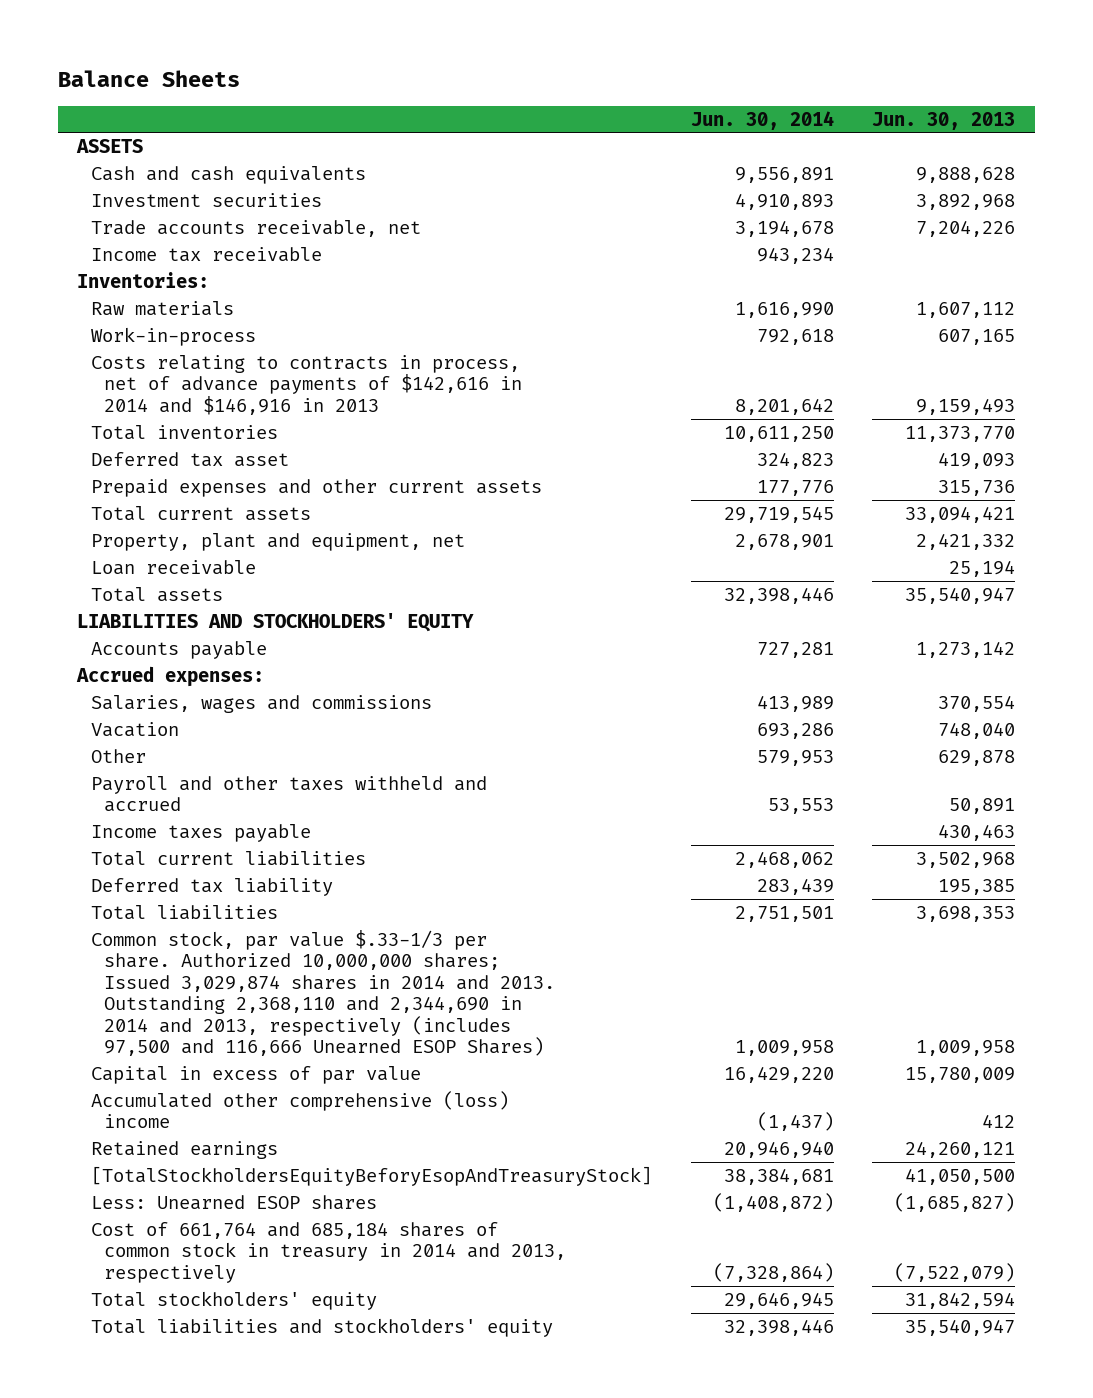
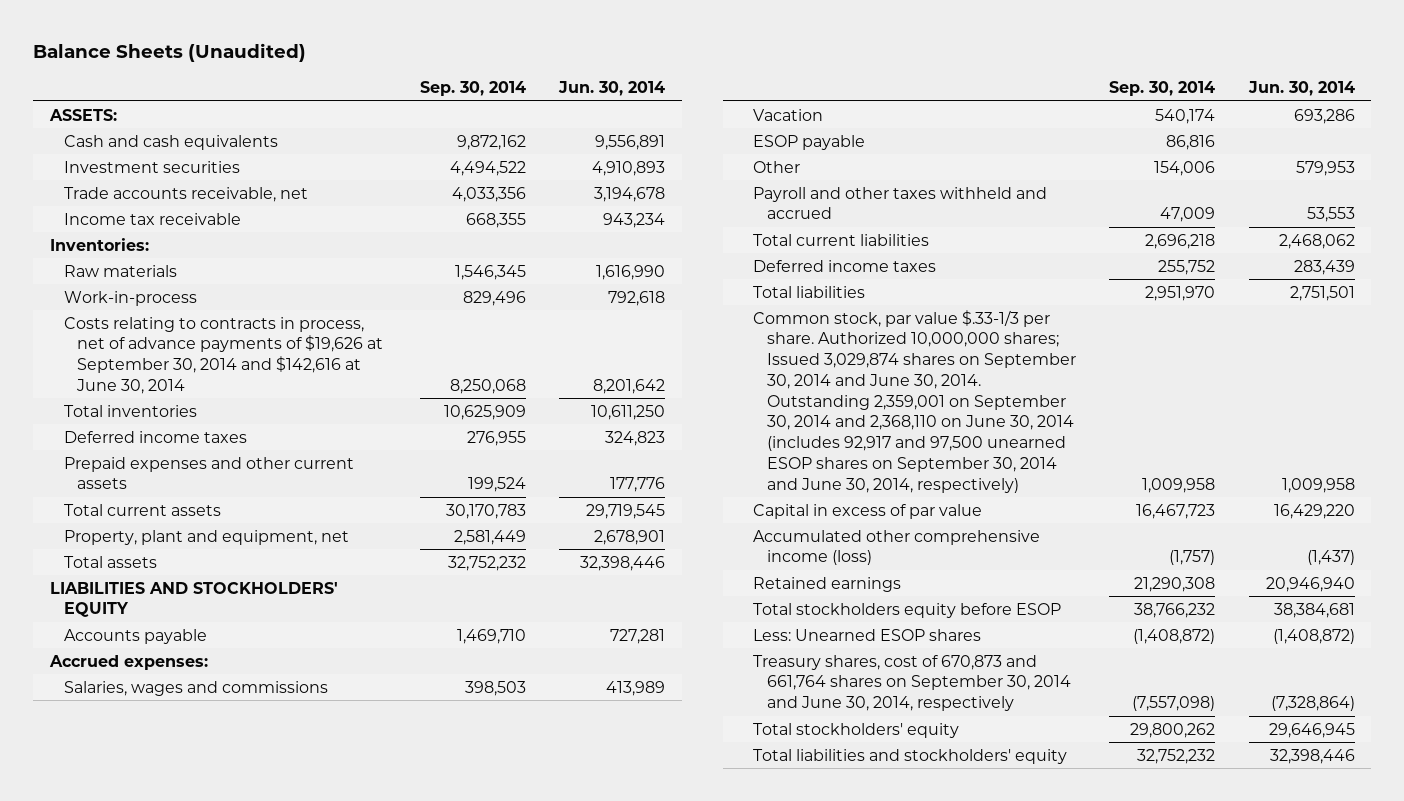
[58,70,241,88] Balance Sheets -> [33,43,307,63] Balance Sheets (Unaudited)
[872,111,1016,130] Jun. 30, 2013 -> none
none -> [419,81,526,97] Sep. 30, 2014
[76,138,144,153] ASSETS -> [48,108,117,121] ASSETS:
[90,354,523,415] Costs relating to contracts in process, net of advance payments of $142,616 in 2014 and $146,916 in 2013 -> [63,316,384,394] Costs relating to contracts in process, net of advance payments of $19,626 at September 30, 2014 and $142,616 at June 30, 2014
[90,451,289,467] Deferred tax asset -> [63,430,247,443] Deferred income taxes
[90,559,256,575] Loan receivable -> none
none -> [753,134,866,150] ESOP payable
[90,823,311,842] Income taxes payable -> none
[90,877,333,896] Deferred tax liability -> [753,259,937,272] Deferred income taxes
[90,929,556,1057] Common stock, par value $.33-1/3 per share. Authorized 10,000,000 shares; Issued 3,029,874 shares in 2014 and 2013. Outstanding 2,368,110 and 2,344,690 in 2014 and 2013, respectively (includes 97,500 and 116,666 Unearned ESOP Shares) -> [753,309,1076,493] Common stock, par value $.33-1/3 per share. Authorized 10,000,000 shares; Issued 3,029,874 shares on September 30, 2014 and June 30, 2014. Outstanding 2,359,001 on September 30, 2014 and 2,368,110 on June 30, 2014 (includes 92,917 and 97,500 unearned ESOP shares on September 30, 2014 and June 30, 2014, respectively)
[90,1090,509,1129] Accumulated other comprehensive (loss) income -> [753,529,1041,566] Accumulated other comprehensive income (loss)
[90,1165,652,1186] [TotalStockholdersEquityBeforyEsopAndTreasuryStock] -> [753,602,1062,618] Total stockholders equity before ESOP
[90,1221,567,1283] Cost of 661,764 and 685,184 shares of common stock in treasury in 2014 and 2013, respectively -> [753,654,1071,712] Treasury shares, cost of 670,873 and 661,764 shares on September 30, 2014 and June 30, 2014, respectively

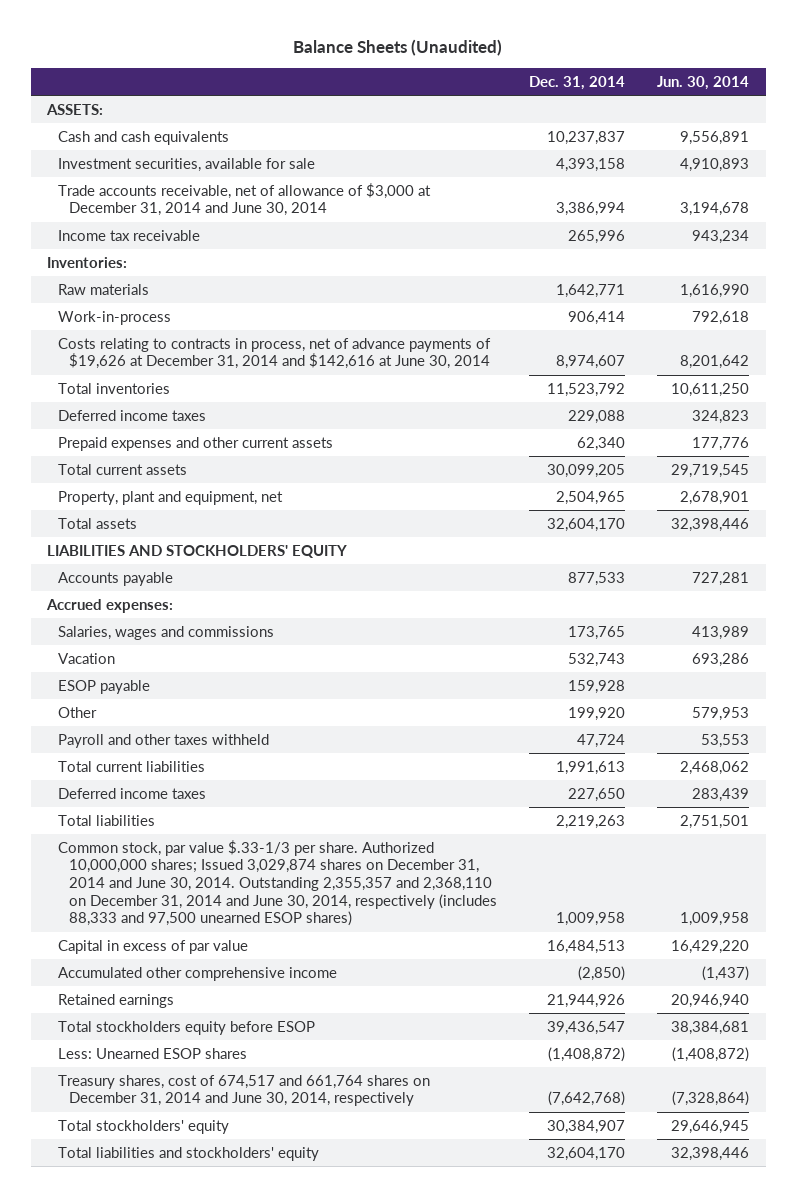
[419,81,526,97] Sep. 30, 2014 -> none
none -> [529,75,626,90] Dec. 31, 2014
[63,160,240,173] Investment securities -> [58,157,316,172] Investment securities, available for sale
[63,186,308,202] Trade accounts receivable, net -> [58,182,432,217] Trade accounts receivable, net of allowance of $3,000 at December 31, 2014 and June 30, 2014
[63,316,384,394] Costs relating to contracts in process, net of advance payments of $19,626 at September 30, 2014 and $142,616 at June 30, 2014 -> [58,337,492,370] Costs relating to contracts in process, net of advance payments of $19,626 at December 31, 2014 and $142,616 at June 30, 2014
[753,186,1048,220] Payroll and other taxes withheld and accrued -> [58,733,270,748] Payroll and other taxes withheld
[753,309,1076,493] Common stock, par value $.33-1/3 per share. Authorized 10,000,000 shares; Issued 3,029,874 shares on September 30, 2014 and June 30, 2014. Outstanding 2,359,001 on September 30, 2014 and 2,368,110 on June 30, 2014 (includes 92,917 and 97,500 unearned ESOP shares on September 30, 2014 and June 30, 2014, respectively) -> [58,839,498,927] Common stock, par value $.33-1/3 per share. Authorized 10,000,000 shares; Issued 3,029,874 shares on December 31, 2014 and June 30, 2014. Outstanding 2,355,357 and 2,368,110 on December 31, 2014 and June 30, 2014, respectively (includes 88,333 and 97,500 unearned ESOP shares)
[753,529,1041,566] Accumulated other comprehensive income (loss) -> [58,966,338,981] Accumulated other comprehensive income
[753,654,1071,712] Treasury shares, cost of 670,873 and 661,764 shares on September 30, 2014 and June 30, 2014, respectively -> [58,1074,431,1107] Treasury shares, cost of 674,517 and 661,764 shares on December 31, 2014 and June 30, 2014, respectively

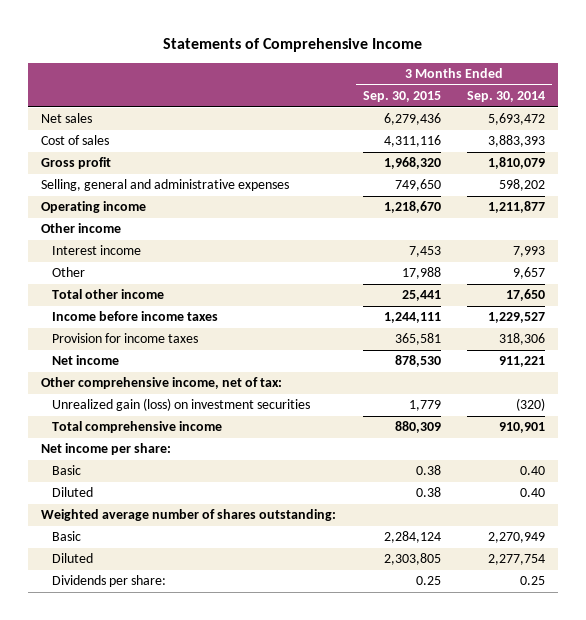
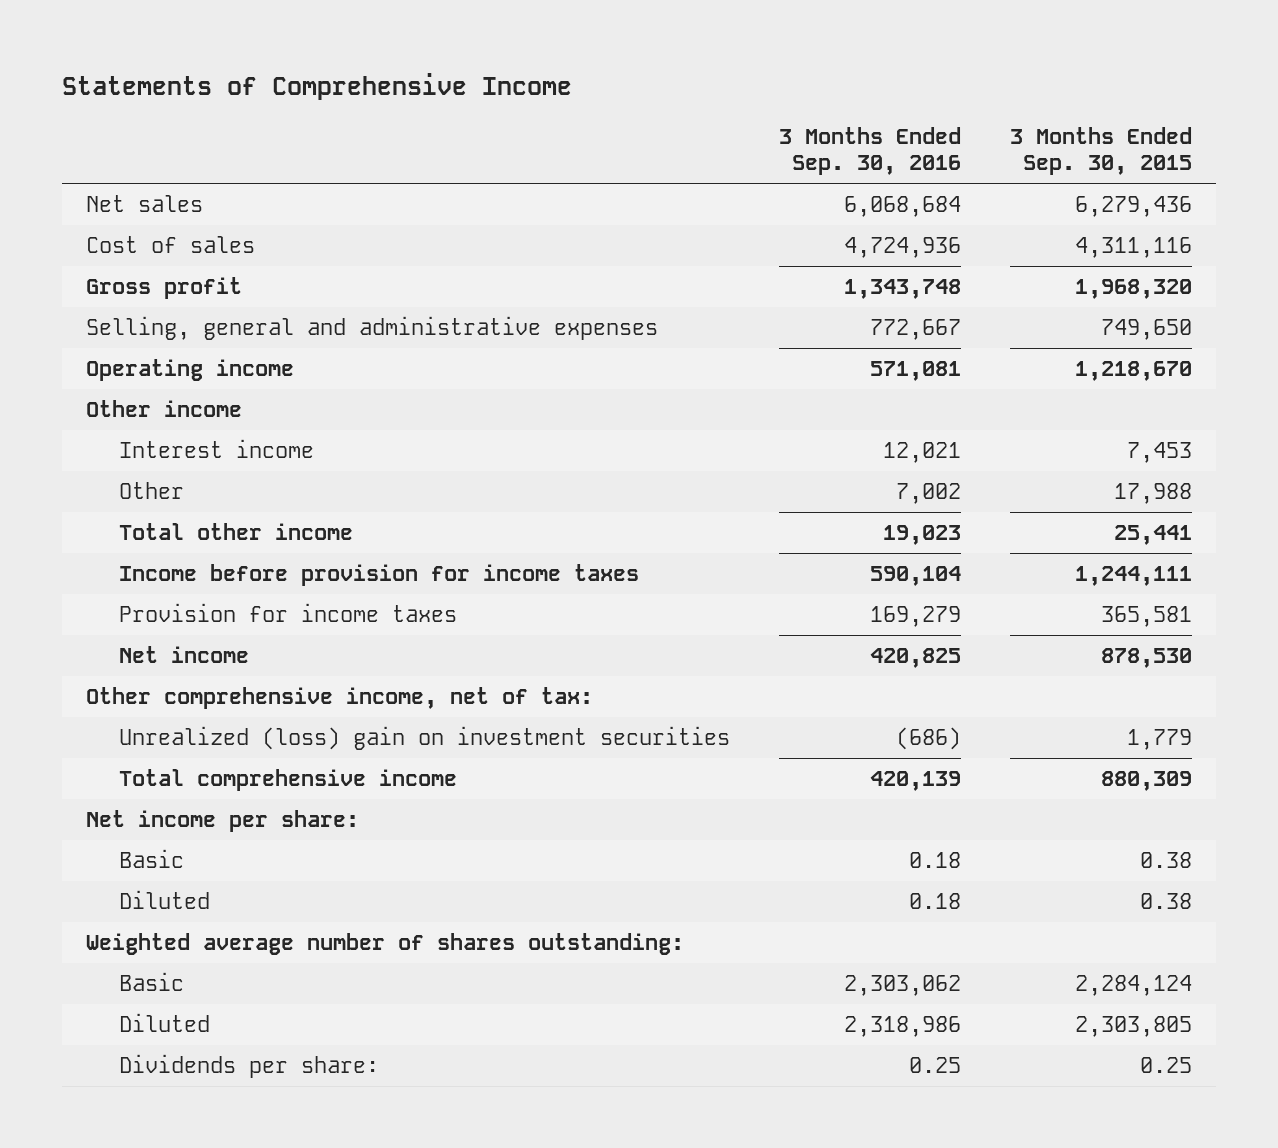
[467,91,546,103] Sep. 30, 2014 -> none
none -> [778,127,961,175] 3 Months Ended Sep. 30, 2016
[52,311,219,322] Income before income taxes -> [118,564,639,587] Income before provision for income taxes
[52,398,311,412] Unrealized gain (loss) on investment securities -> [118,726,730,751] Unrealized (loss) gain on investment securities

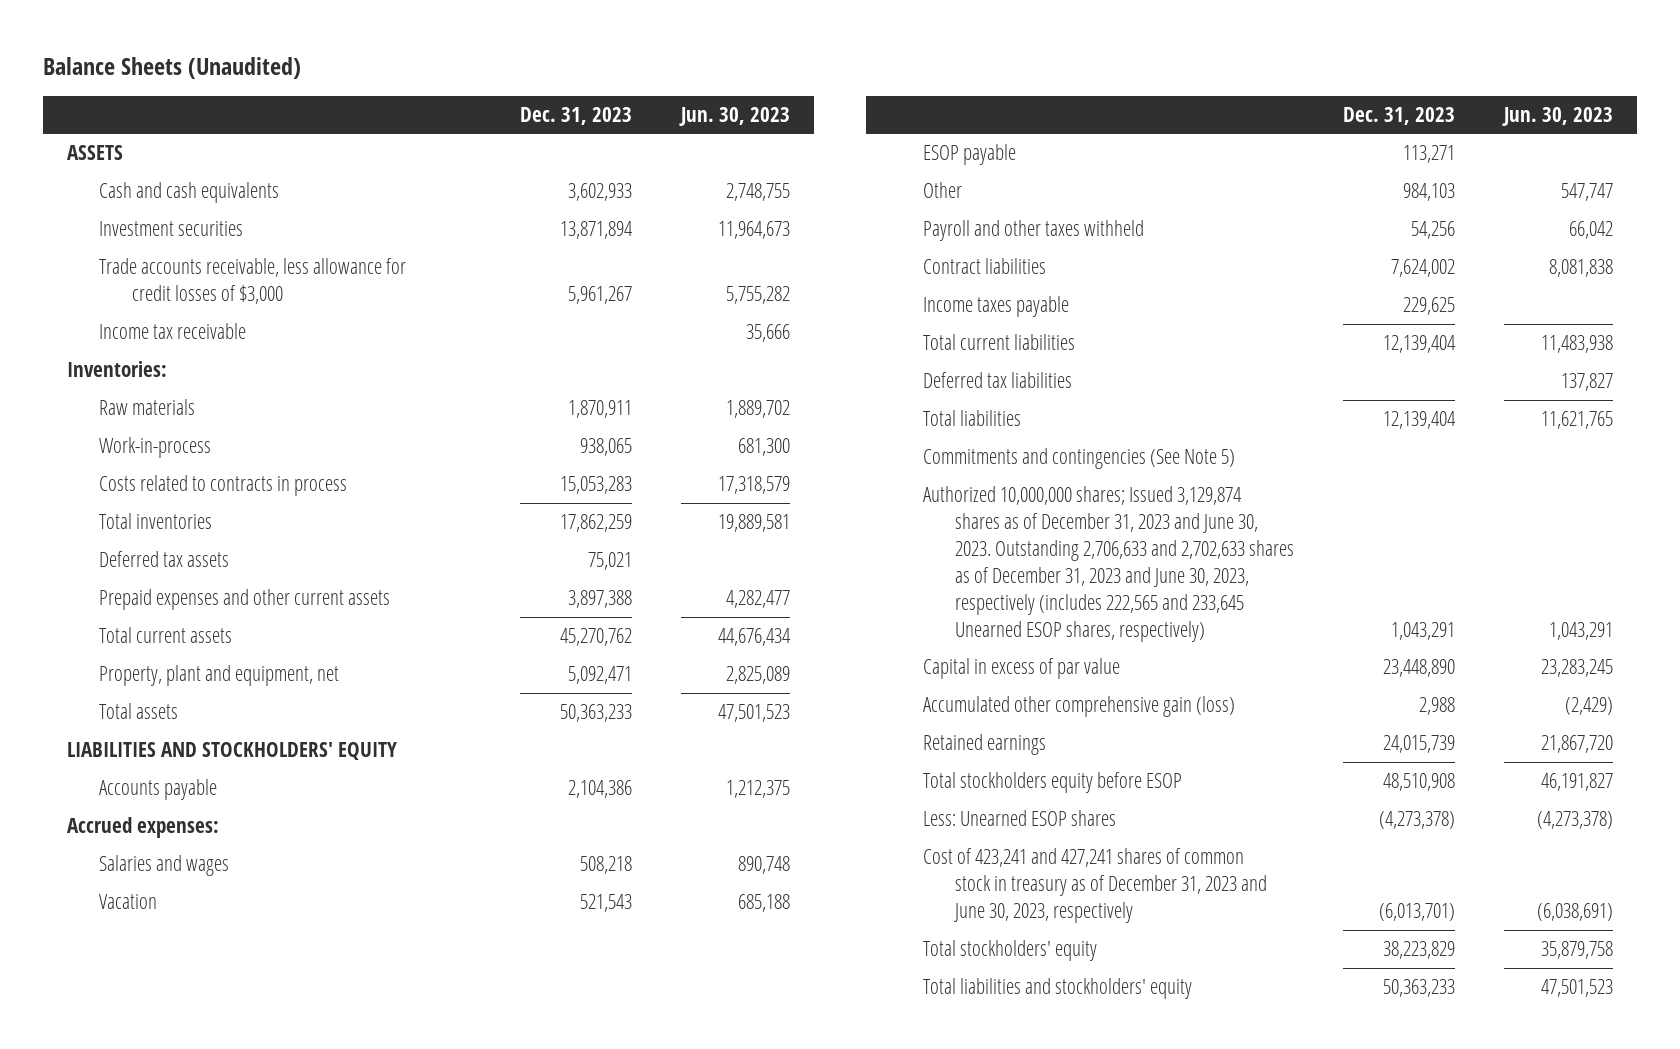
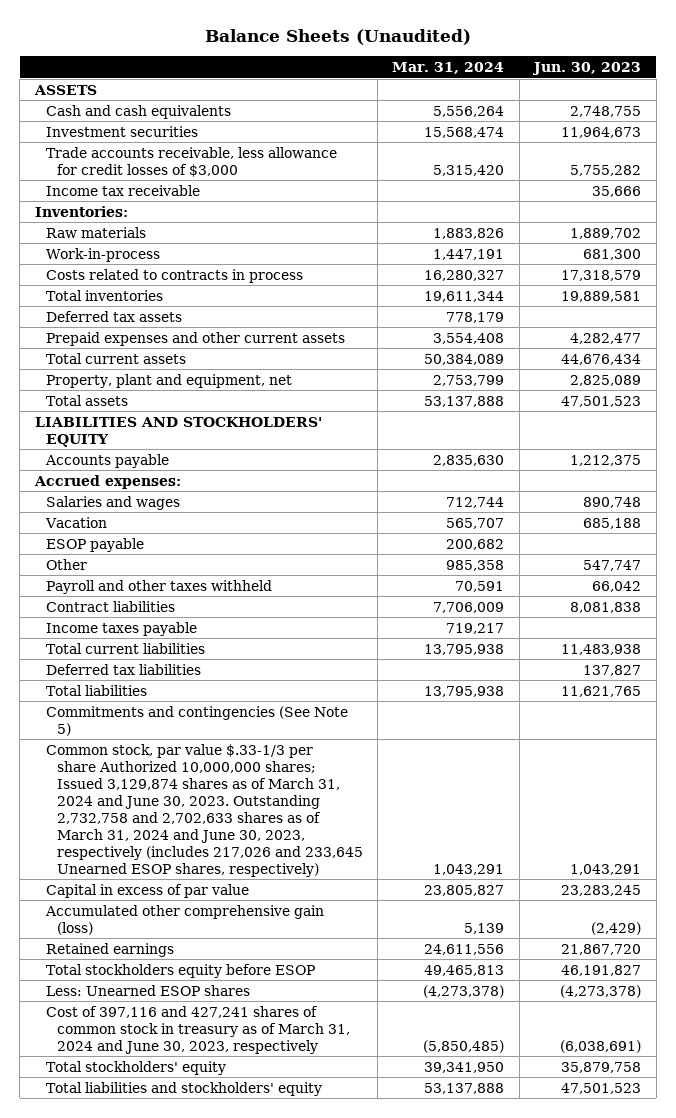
[519,106,632,125] Dec. 31, 2023 -> none
none -> [392,61,505,74] Mar. 31, 2024
[922,486,1294,642] Authorized 10,000,000 shares; Issued 3,129,874 shares as of December 31, 2023 and June 30, 2023. Outstanding 2,706,633 and 2,702,633 shares as of December 31, 2023 and June 30, 2023, respectively (includes 222,565 and 233,645 Unearned ESOP shares, respectively) -> [45,743,363,877] Common stock, par value $.33-1/3 per share Authorized 10,000,000 shares; Issued 3,129,874 shares as of March 31, 2024 and June 30, 2023. Outstanding 2,732,758 and 2,702,633 shares as of March 31, 2024 and June 30, 2023, respectively (includes 217,026 and 233,645 Unearned ESOP shares, respectively)
[922,848,1267,924] Cost of 423,241 and 427,241 shares of common stock in treasury as of December 31, 2023 and June 30, 2023, respectively -> [45,1005,350,1054] Cost of 397,116 and 427,241 shares of common stock in treasury as of March 31, 2024 and June 30, 2023, respectively

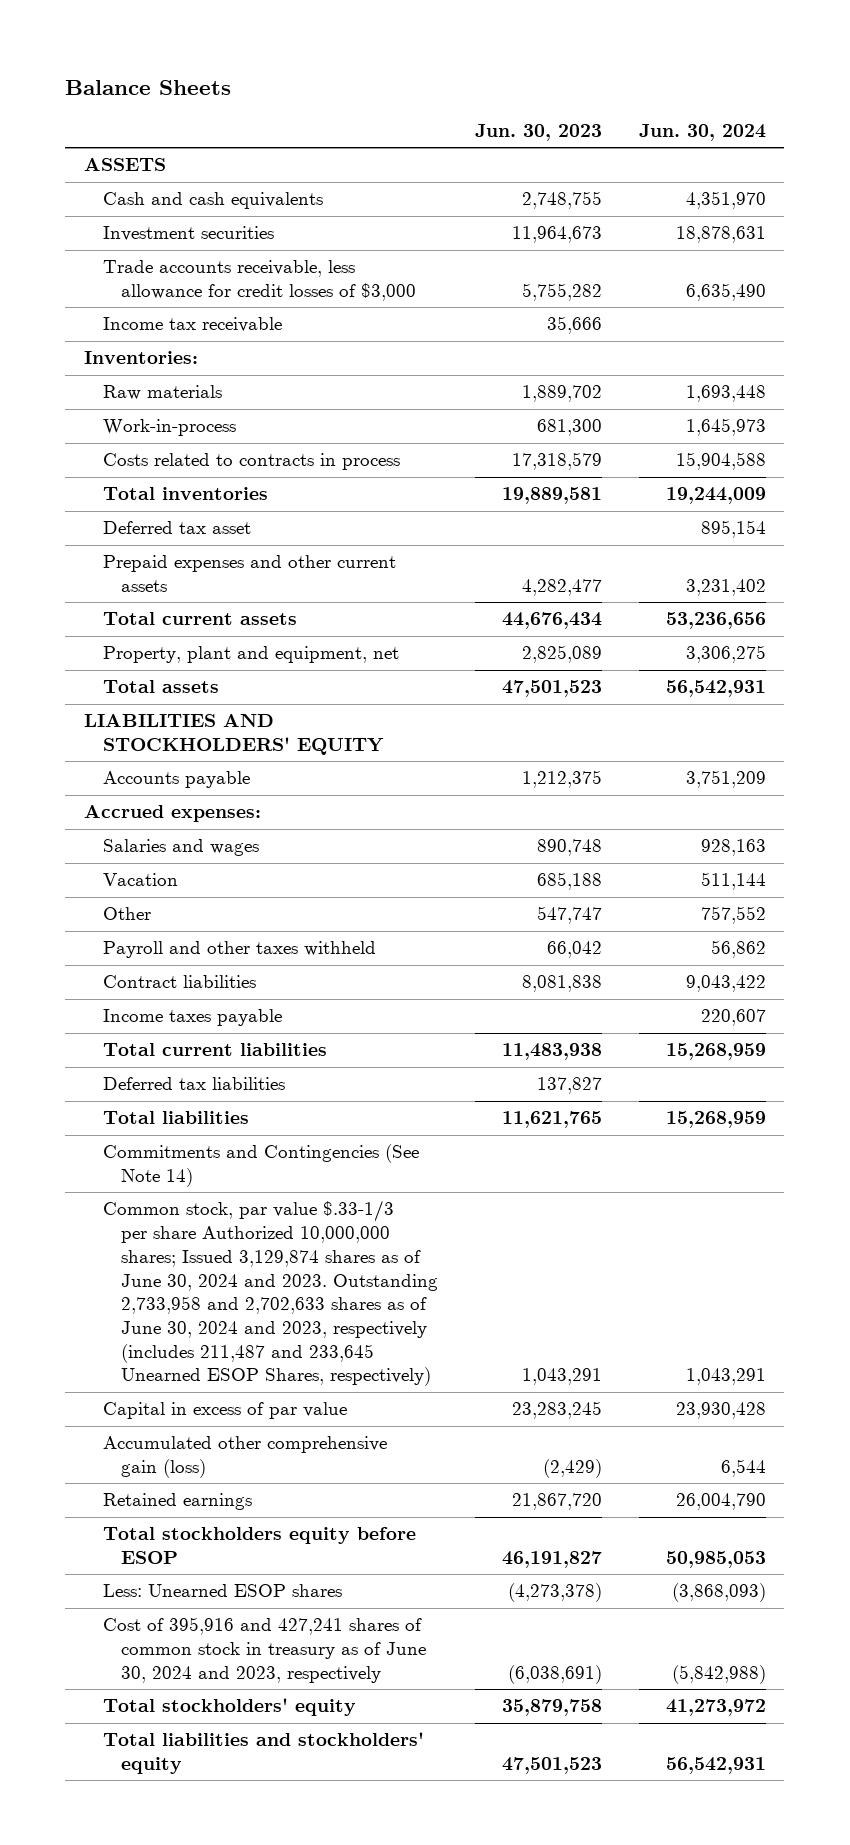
[204,28,471,45] Balance Sheets (Unaudited) -> [65,79,232,95] Balance Sheets
[392,61,505,74] Mar. 31, 2024 -> none
none -> [638,123,766,141] Jun. 30, 2024
[45,310,182,322] Deferred tax assets -> [102,521,251,535] Deferred tax asset
[45,537,144,552] ESOP payable -> none
[45,705,348,736] Commitments and contingencies (See Note 5) -> [102,1144,419,1188] Commitments and Contingencies (See Note 14)
[45,743,363,877] Common stock, par value $.33-1/3 per share Authorized 10,000,000 shares; Issued 3,129,874 shares as of March 31, 2024 and June 30, 2023. Outstanding 2,732,758 and 2,702,633 shares as of March 31, 2024 and June 30, 2023, respectively (includes 217,026 and 233,645 Unearned ESOP shares, respectively) -> [102,1200,439,1387] Common stock, par value $.33-1/3 per share Authorized 10,000,000 shares; Issued 3,129,874 shares as of June 30, 2024 and 2023. Outstanding 2,733,958 and 2,702,633 shares as of June 30, 2024 and 2023, respectively (includes 211,487 and 233,645 Unearned ESOP Shares, respectively)
[45,1005,350,1054] Cost of 397,116 and 427,241 shares of common stock in treasury as of March 31, 2024 and June 30, 2023, respectively -> [102,1617,427,1683] Cost of 395,916 and 427,241 shares of common stock in treasury as of June 30, 2024 and 2023, respectively

